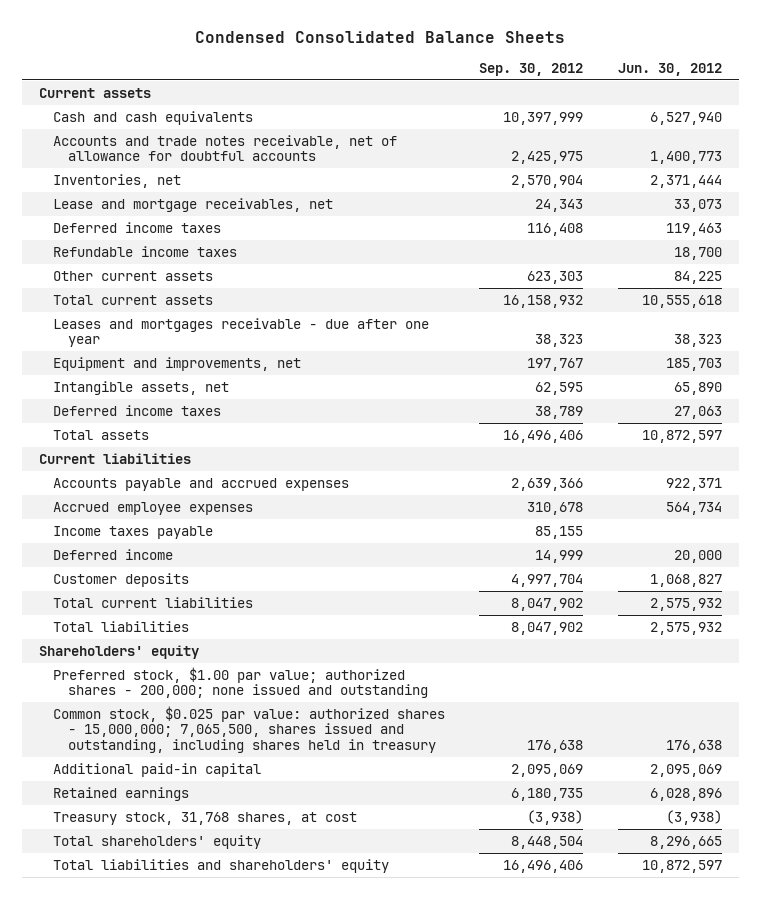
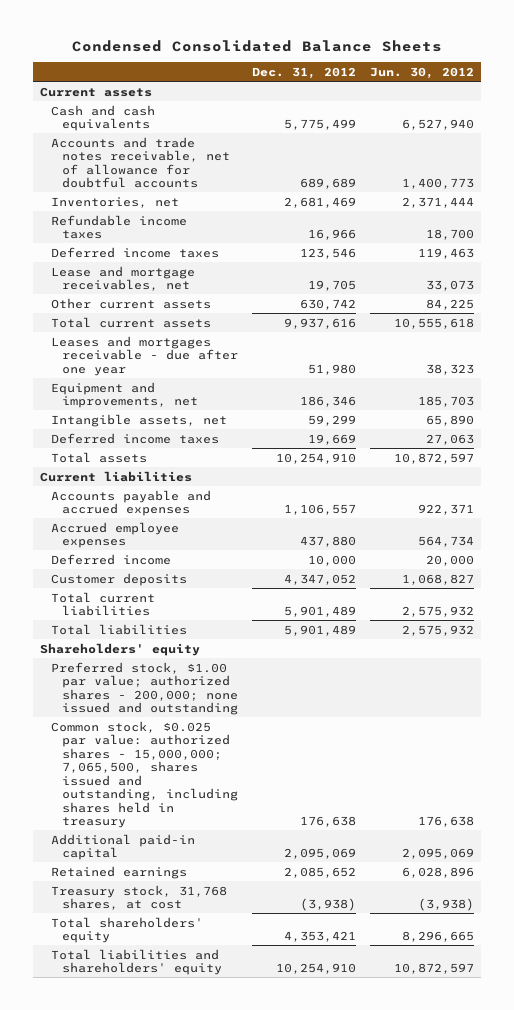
[479,62,584,76] Sep. 30, 2012 -> none
none -> [252,67,357,80] Dec. 31, 2012
[53,221,222,233] Deferred income taxes -> [50,246,219,258] Deferred income taxes
[53,197,334,212] Lease and mortgage receivables, net -> [50,265,195,292] Lease and mortgage receivables, net
[53,525,214,539] Income taxes payable -> none

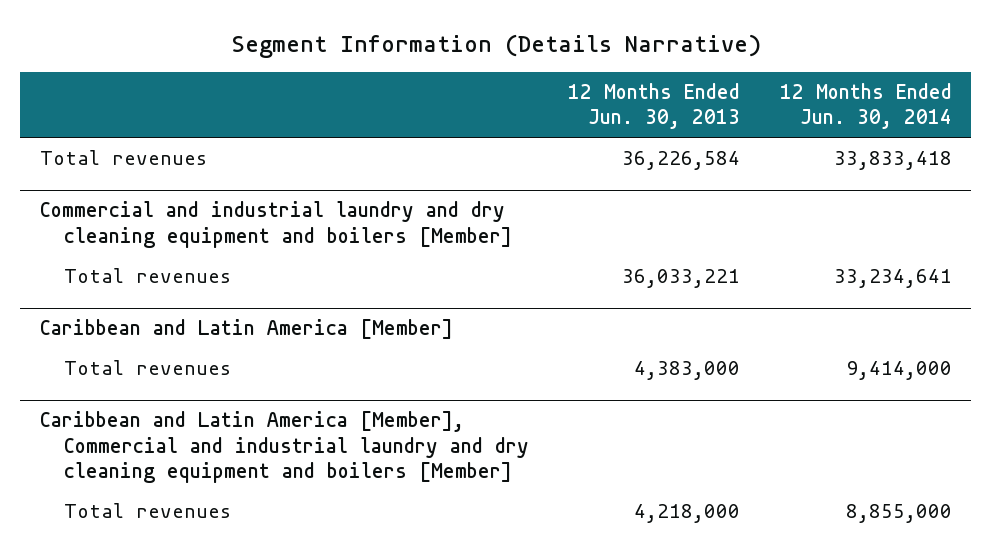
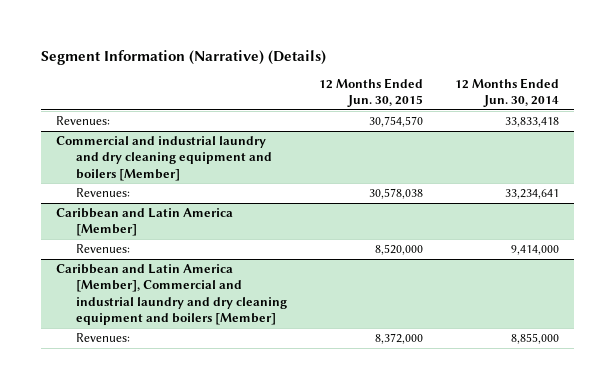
[230,33,761,58] Segment Information (Details Narrative) -> [40,49,326,65] Segment Information (Narrative) (Details)
[568,83,741,130] 12 Months Ended Jun. 30, 2013 -> none
none -> [319,77,424,108] 12 Months Ended Jun. 30, 2015
[39,149,207,165] Total revenues -> [56,116,111,126] Revenues:
[64,267,232,283] Total revenues -> [76,188,131,198] Revenues:
[64,359,232,375] Total revenues -> [76,244,131,254] Revenues:
[64,502,232,518] Total revenues -> [76,333,131,343] Revenues:

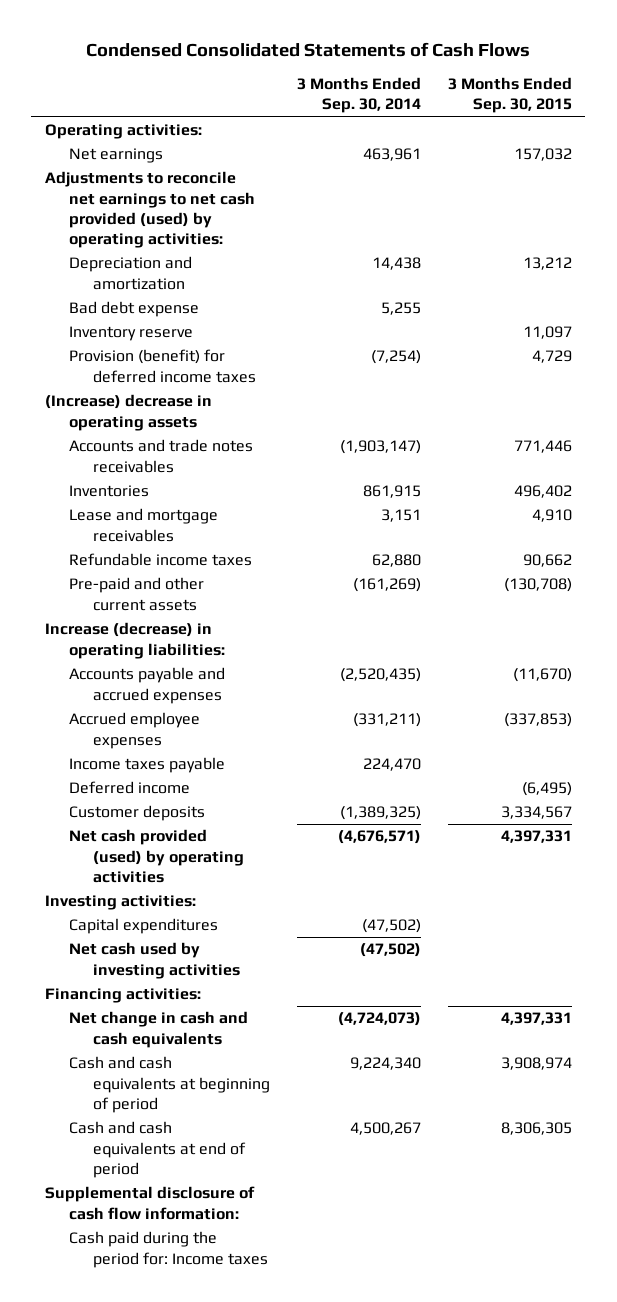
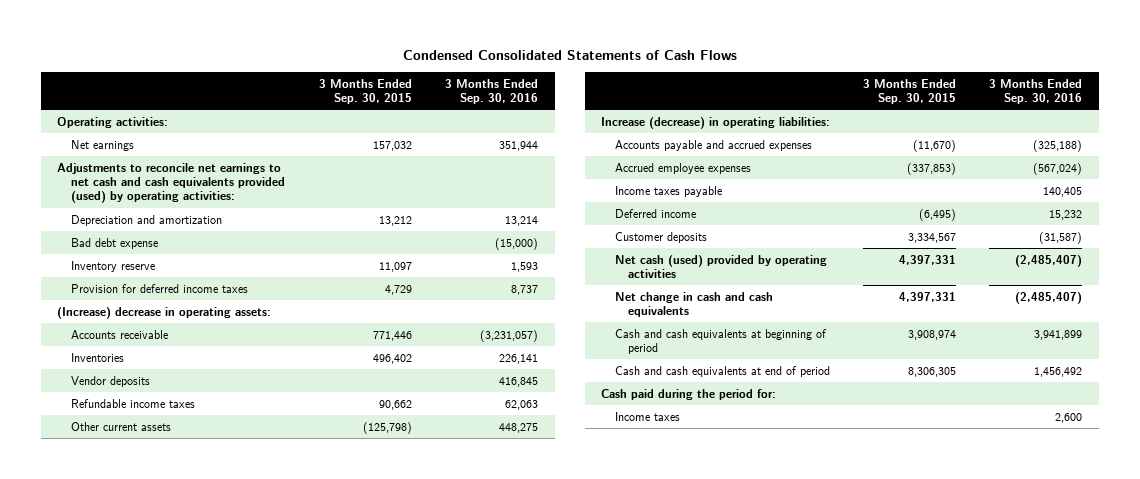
[296,77,421,114] 3 Months Ended Sep. 30, 2014 -> none
none -> [445,78,539,105] 3 Months Ended Sep. 30, 2016
[44,171,255,248] Adjustments to reconcile net earnings to net cash provided (used) by operating activities: -> [57,162,285,204] Adjustments to reconcile net earnings to net cash and cash equivalents provided (used) by operating activities:
[68,349,256,383] Provision (benefit) for deferred income taxes -> [70,283,248,293] Provision for deferred income taxes
[44,394,212,431] (Increase) decrease in operating assets -> [57,306,272,319] (Increase) decrease in operating assets:
[68,439,253,473] Accounts and trade notes receivables -> [70,329,168,339] Accounts receivable
[68,508,218,542] Lease and mortgage receivables -> none
none -> [70,375,150,387] Vendor deposits
[68,577,204,611] Pre-paid and other current assets -> [70,421,171,431] Other current assets
[503,578,572,593] (130,708) -> [363,421,413,434] (125,798)
[44,895,196,911] Investing activities: -> none
[68,918,218,935] Capital expenditures -> none
[68,942,240,979] Net cash used by investing activities -> none
[44,988,201,1004] Financing activities: -> none
[68,829,244,883] Net cash provided (used) by operating activities -> [614,254,827,279] Net cash (used) provided by operating activities
[44,1186,255,1220] Supplemental disclosure of cash flow information: -> none
none -> [601,388,777,400] Cash paid during the period for:
[68,1231,268,1268] Cash paid during the period for: Income taxes -> [614,411,680,421] Income taxes

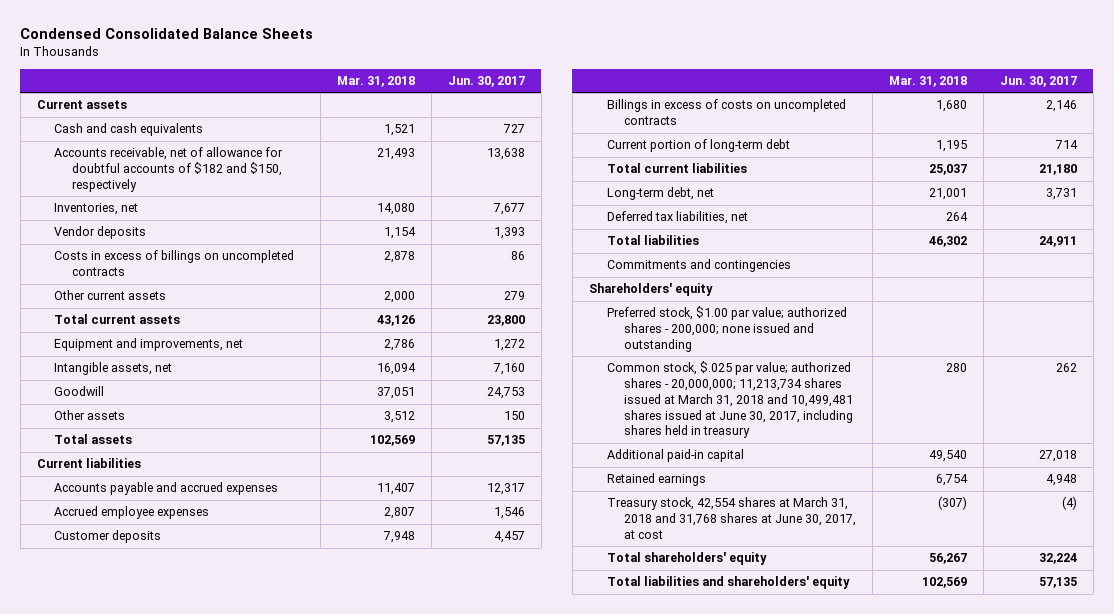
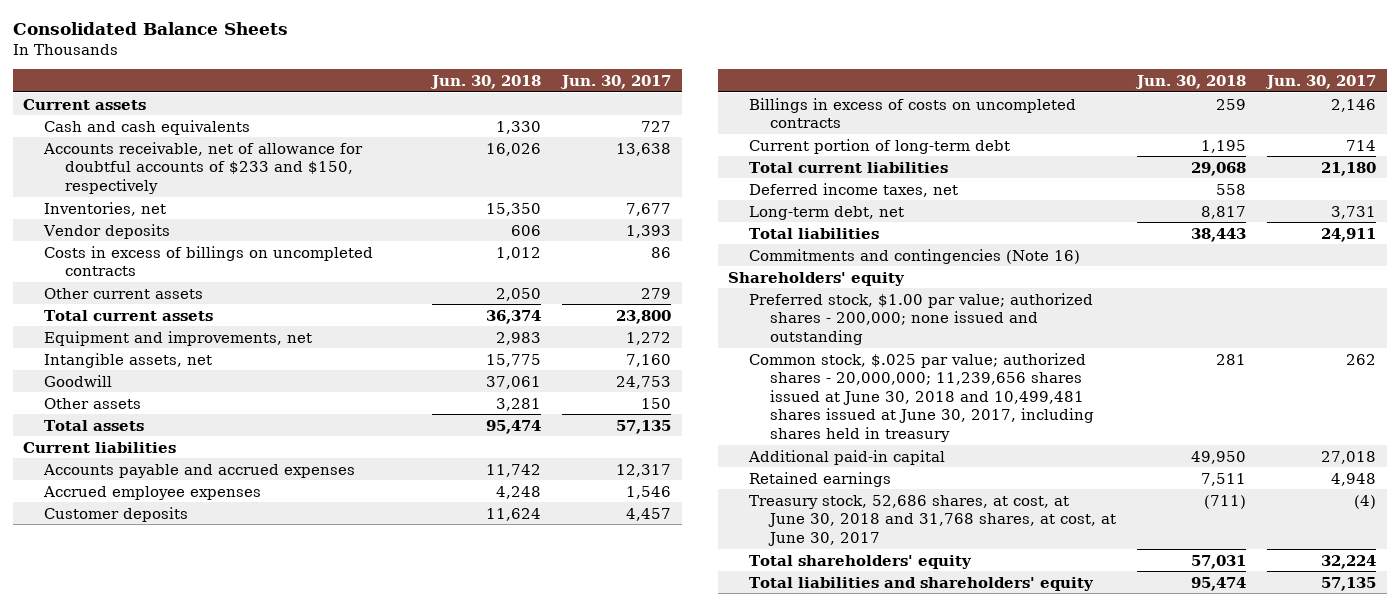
[20,28,314,40] Condensed Consolidated Balance Sheets -> [12,22,288,36] Consolidated Balance Sheets
[337,75,416,87] Mar. 31, 2018 -> none
none -> [429,74,541,89] Jun. 30, 2018
[54,147,284,192] Accounts receivable, net of allowance for doubtful accounts of $182 and $150, respectively -> [43,141,364,194] Accounts receivable, net of allowance for doubtful accounts of $233 and $150, respectively
none -> [748,182,958,197] Deferred income taxes, net
[606,211,748,225] Deferred tax liabilities, net -> none
[606,259,791,273] Commitments and contingencies -> [748,248,1080,264] Commitments and contingencies (Note 16)
[606,361,854,439] Common stock, $.025 par value; authorized shares - 20,000,000; 11,213,734 shares issued at March 31, 2018 and 10,499,481 shares issued at June 30, 2017, including shares held in treasury -> [748,352,1094,443] Common stock, $.025 par value; authorized shares - 20,000,000; 11,239,656 shares issued at June 30, 2018 and 10,499,481 shares issued at June 30, 2017, including shares held in treasury
[606,497,857,539] Treasury stock, 42,554 shares at March 31, 2018 and 31,768 shares at June 30, 2017, at cost -> [748,494,1116,546] Treasury stock, 52,686 shares, at cost, at June 30, 2018 and 31,768 shares, at cost, at June 30, 2017

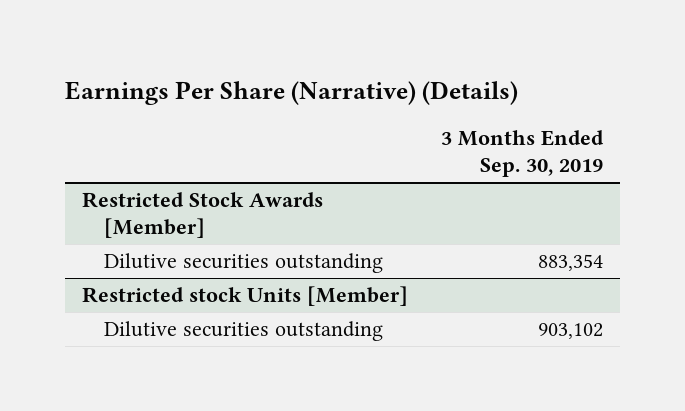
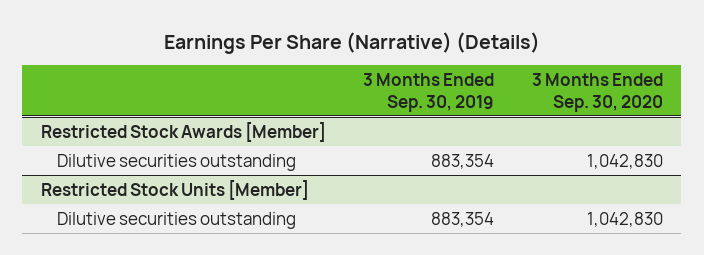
none -> [531,73,663,112] 3 Months Ended Sep. 30, 2020
[81,286,408,307] Restricted stock Units [Member] -> [41,179,310,200] Restricted Stock Units [Member]
[538,323,604,340] 903,102 -> [431,211,495,227] 883,354

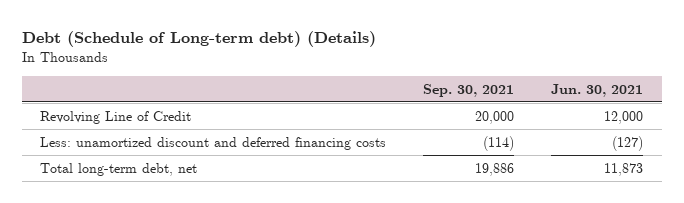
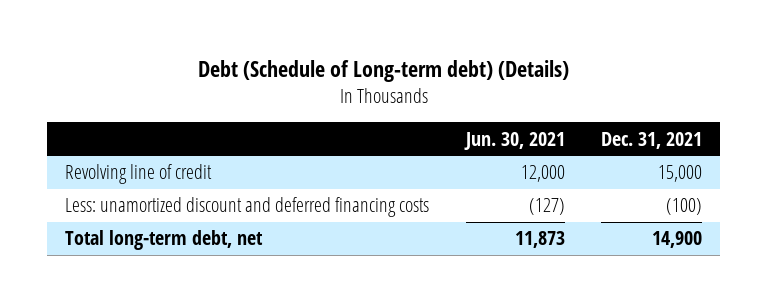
[423,84,515,98] Sep. 30, 2021 -> none
none -> [600,131,702,149] Dec. 31, 2021
[40,110,192,124] Revolving Line of Credit -> [65,164,213,185] Revolving line of credit

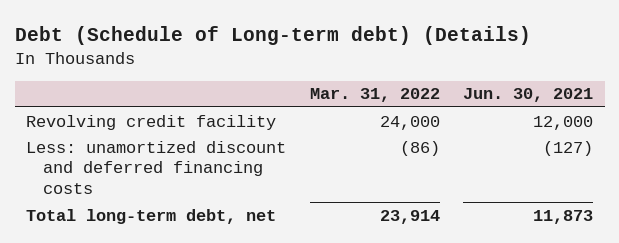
[600,131,702,149] Dec. 31, 2021 -> none
none -> [309,88,440,103] Mar. 31, 2022
[65,164,213,185] Revolving line of credit -> [26,114,277,130] Revolving credit facility

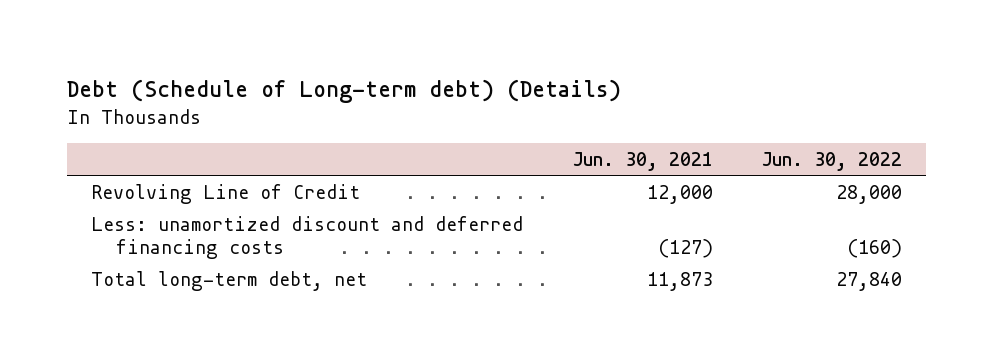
[309,88,440,103] Mar. 31, 2022 -> none
none -> [761,151,902,171] Jun. 30, 2022
[26,114,277,130] Revolving credit facility -> [91,183,361,204] Revolving Line of Credit

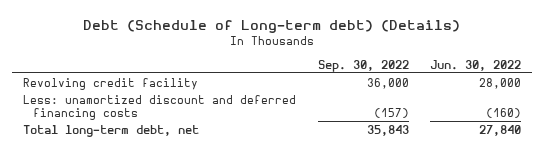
[572,151,713,171] Jun. 30, 2021 -> none
none -> [317,59,409,72] Sep. 30, 2022
[91,183,361,204] Revolving Line of Credit -> [23,77,199,90] Revolving credit facility

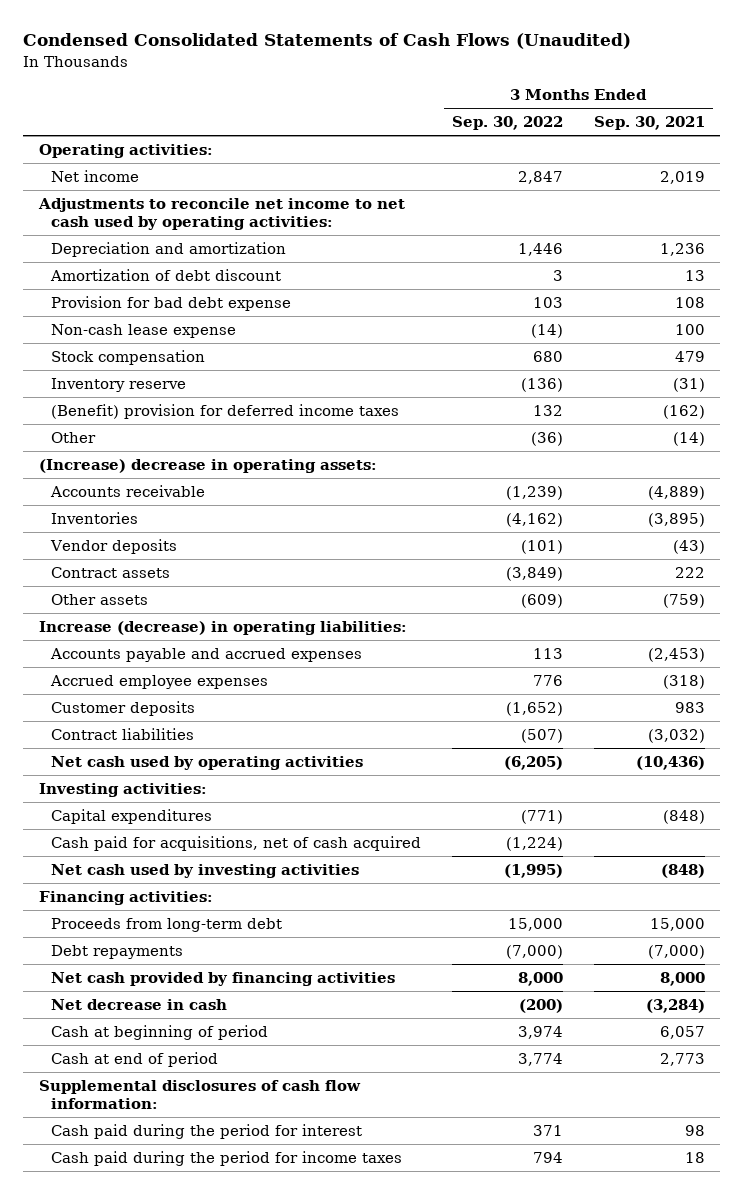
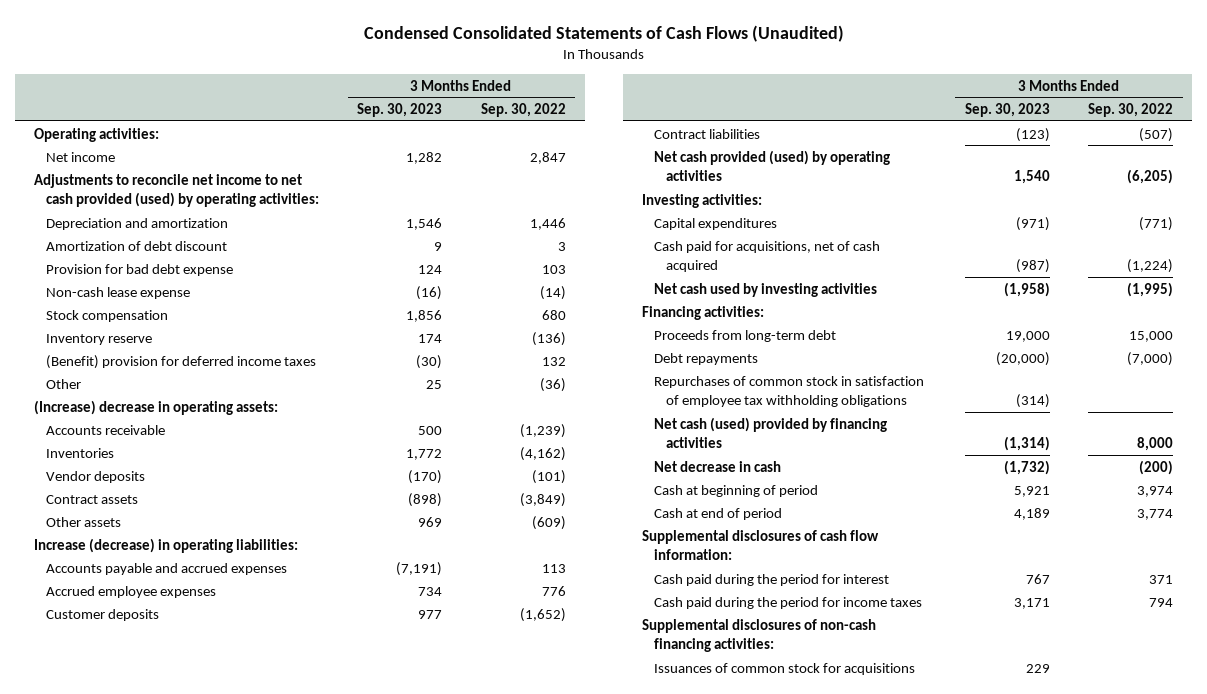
[593,116,705,131] Sep. 30, 2021 -> none
none -> [357,103,443,118] Sep. 30, 2023
[37,197,405,230] Adjustments to reconcile net income to net cash used by operating activities: -> [34,173,320,207] Adjustments to reconcile net income to net cash provided (used) by operating activities:
[50,755,363,770] Net cash used by operating activities -> [653,149,890,181] Net cash provided (used) by operating activities
none -> [653,375,924,407] Repurchases of common stock in satisfaction of employee tax withholding obligations
[50,971,395,986] Net cash provided by financing activities -> [653,416,887,448] Net cash (used) provided by financing activities
none -> [641,618,876,652] Supplemental disclosures of non-cash financing activities:
none -> [653,662,915,675] Issuances of common stock for acquisitions

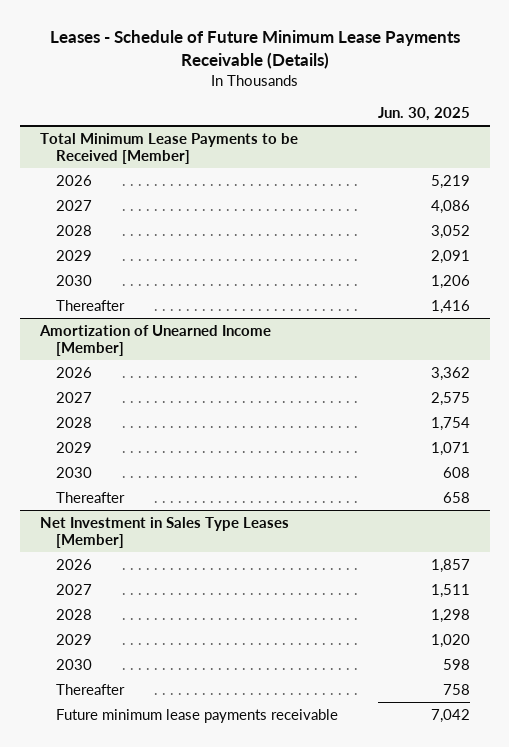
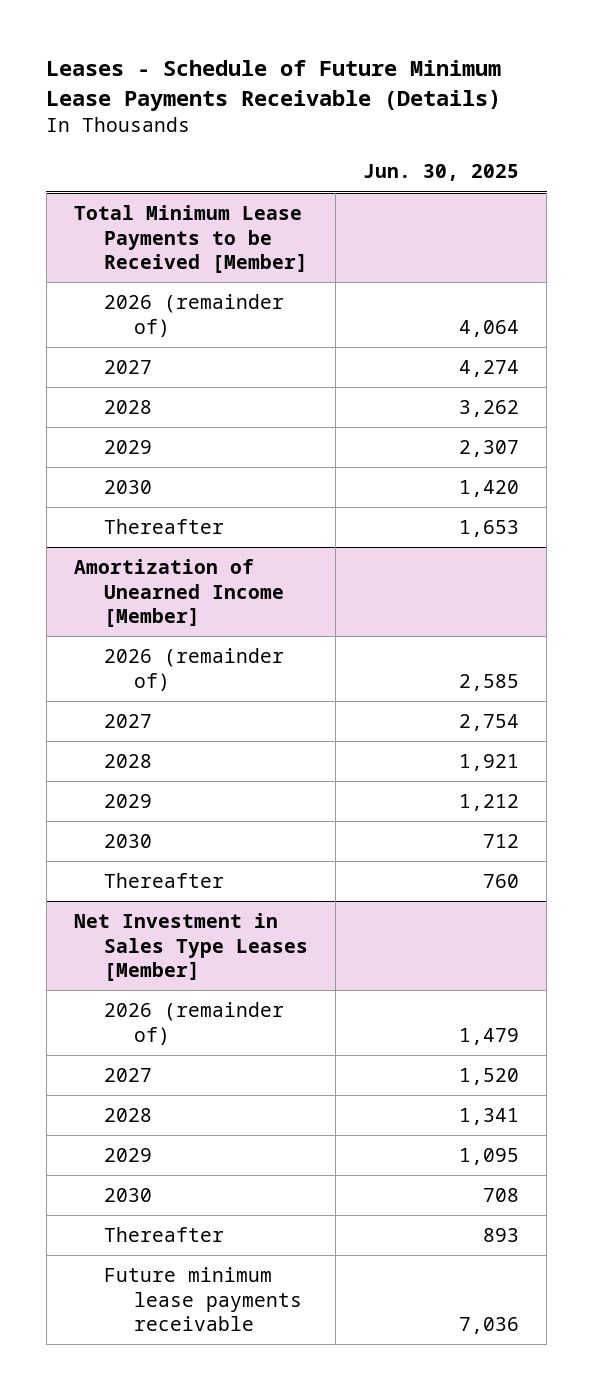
[55,174,92,186] 2026 -> none
none -> [104,293,285,337] 2026 (remainder of)
[430,199,470,214] 4,086 -> [459,359,520,377] 4,274
[430,224,470,239] 3,052 -> [459,399,520,417] 3,262
[430,249,470,264] 2,091 -> [459,439,520,457] 2,307
[430,274,470,289] 1,206 -> [459,479,520,497] 1,420
[430,299,470,314] 1,416 -> [459,519,520,537] 1,653
[55,366,92,378] 2026 -> none
none -> [104,647,285,691] 2026 (remainder of)
[430,391,470,406] 2,575 -> [459,713,520,731] 2,754
[430,416,470,431] 1,754 -> [459,753,520,771] 1,921
[430,441,470,456] 1,071 -> [459,793,520,811] 1,212
[442,466,470,478] 608 -> [483,833,520,848] 712
[442,491,470,503] 658 -> [483,873,520,888] 760
[55,558,92,570] 2026 -> none
none -> [104,1001,285,1045] 2026 (remainder of)
[430,583,470,598] 1,511 -> [459,1067,520,1085] 1,520
[430,608,470,623] 1,298 -> [459,1107,520,1125] 1,341
[430,633,470,648] 1,020 -> [459,1147,520,1165] 1,095
[442,658,470,670] 598 -> [483,1187,520,1202] 708
[442,683,470,695] 758 -> [483,1227,520,1242] 893
[430,708,470,723] 7,042 -> [459,1317,520,1335] 7,036

